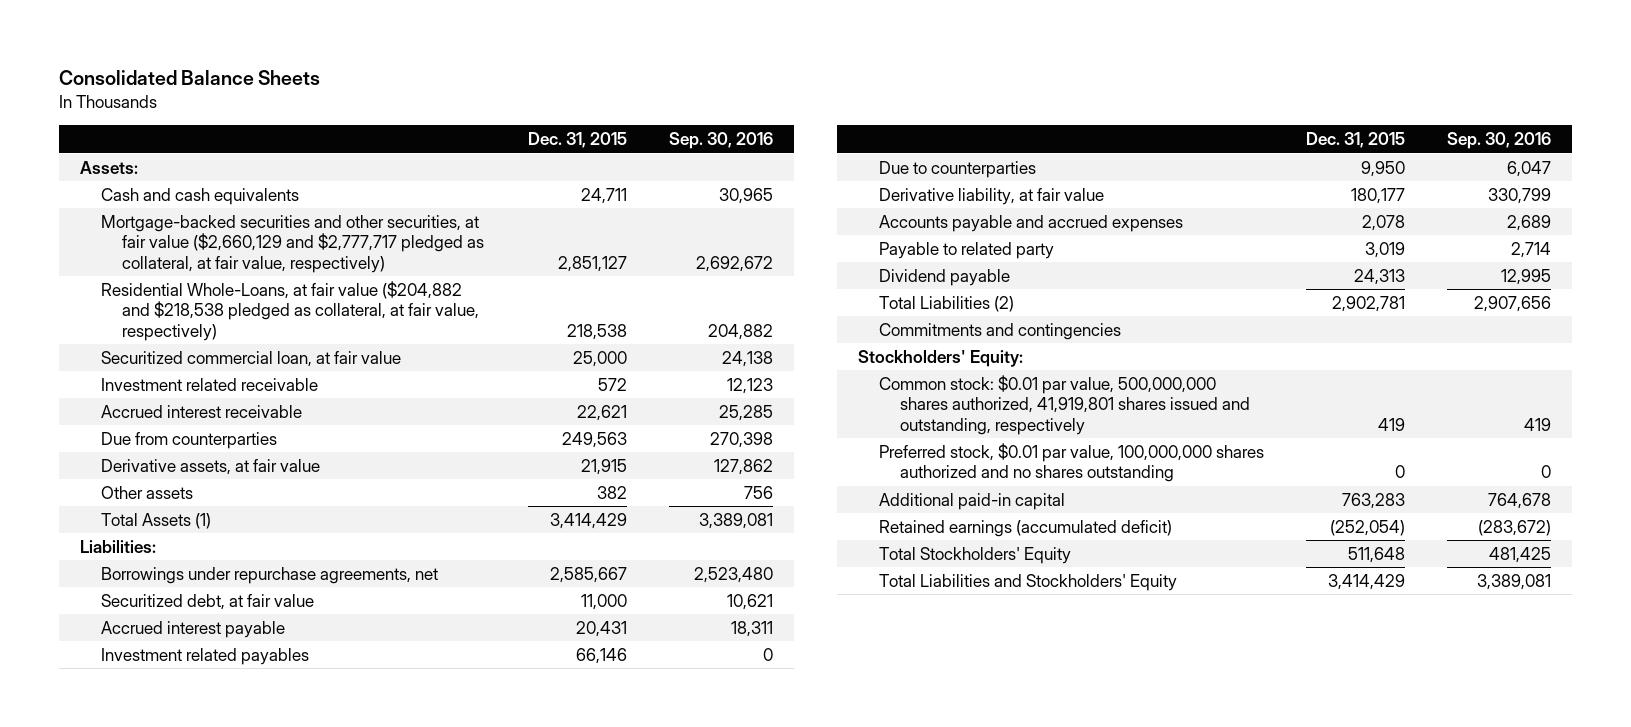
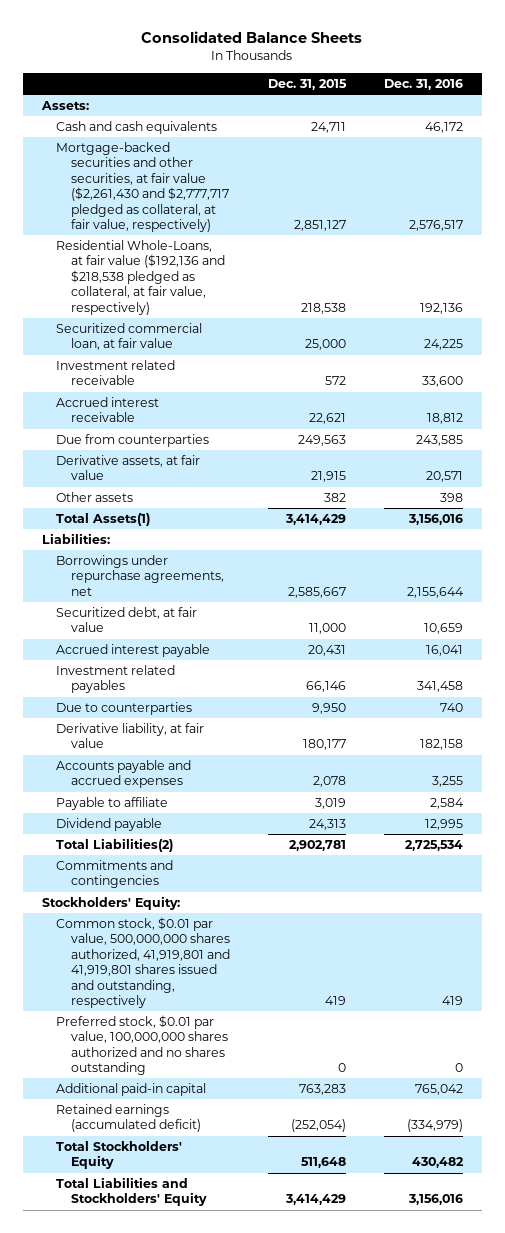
[668,132,773,150] Sep. 30, 2016 -> none
none -> [383,78,463,90] Dec. 31, 2016
[100,214,484,273] Mortgage-backed securities and other securities, at fair value ($2,660,129 and $2,777,717 pledged as collateral, at fair value, respectively) -> [56,142,229,232] Mortgage-backed securities and other securities, at fair value ($2,261,430 and $2,777,717 pledged as collateral, at fair value, respectively)
[100,280,479,341] Residential Whole-Loans, at fair value ($204,882 and $218,538 pledged as collateral, at fair value, respectively) -> [56,240,225,315] Residential Whole-Loans, at fair value ($192,136 and $218,538 pledged as collateral, at fair value, respectively)
[100,512,211,529] Total Assets (1) -> [56,513,151,527] Total Assets(1)
[878,241,1054,259] Payable to related party -> [56,797,169,811] Payable to affiliate
[878,295,1014,312] Total Liabilities (2) -> [56,838,174,853] Total Liabilities(2)
[878,374,1250,435] Common stock: $0.01 par value, 500,000,000 shares authorized, 41,919,801 shares issued and outstanding, respectively -> [56,917,230,1008] Common stock, $0.01 par value, 500,000,000 shares authorized, 41,919,801 and 41,919,801 shares issued and outstanding, respectively

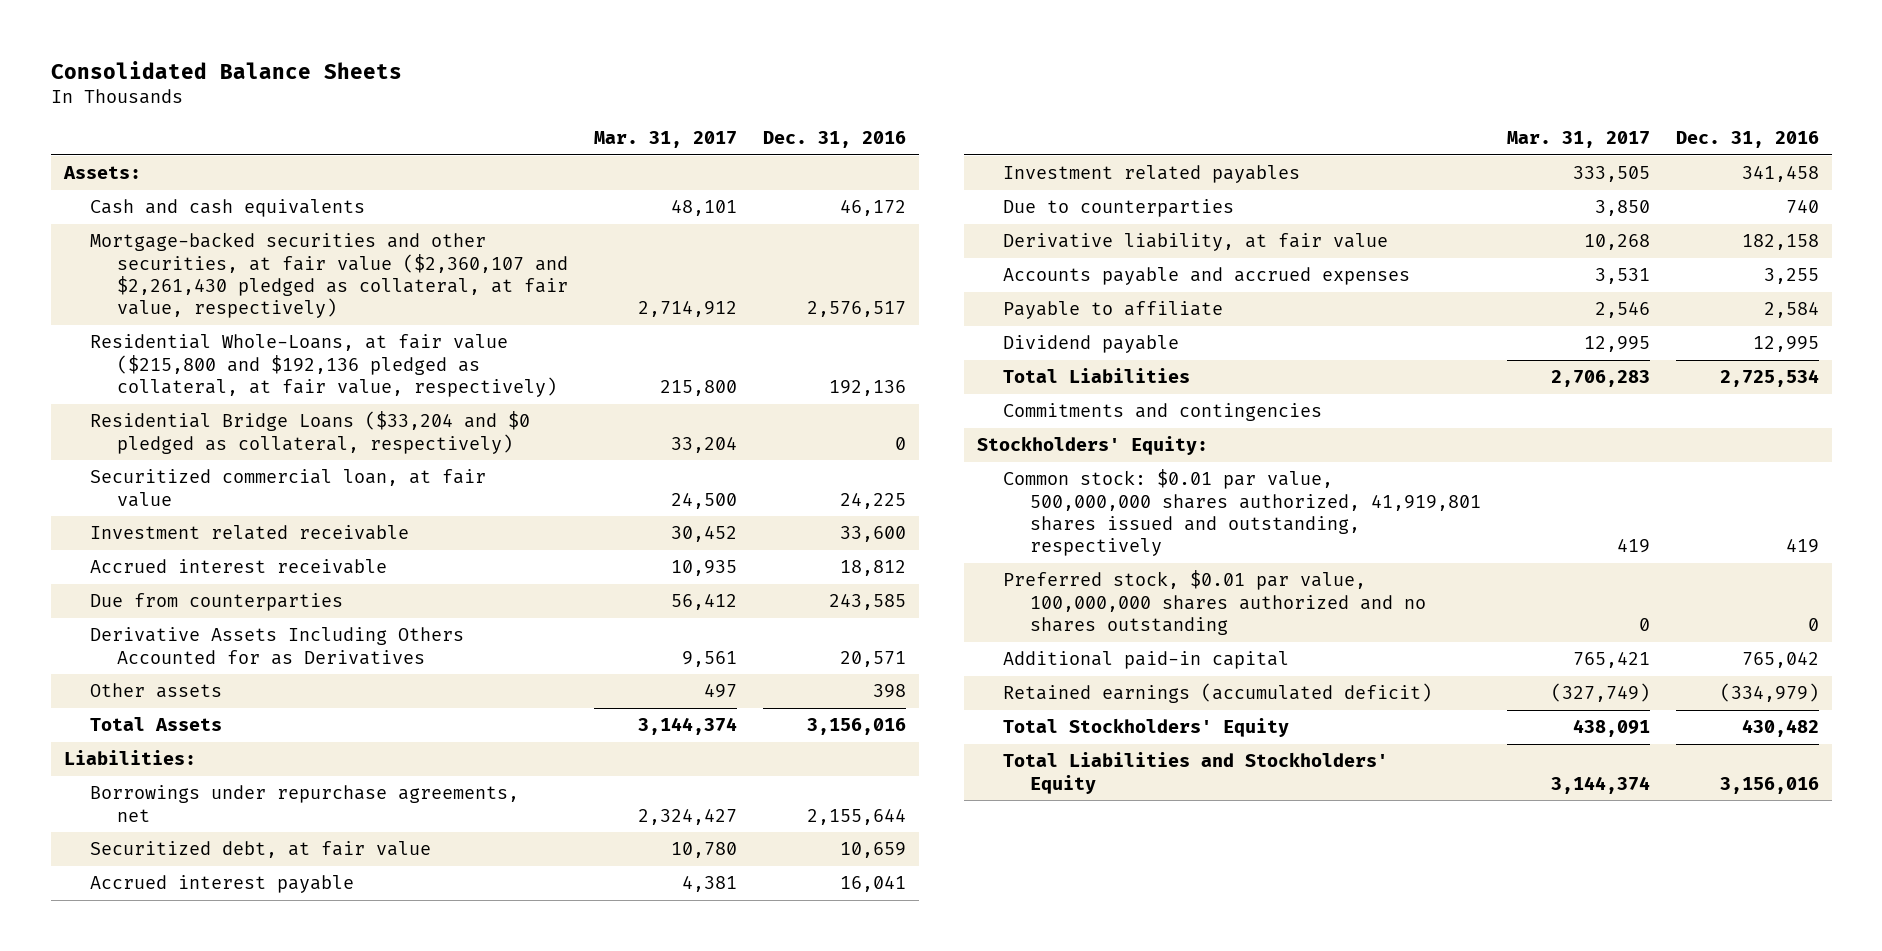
[267,78,347,90] Dec. 31, 2015 -> none
none -> [593,131,737,149] Mar. 31, 2017
[56,142,229,232] Mortgage-backed securities and other securities, at fair value ($2,261,430 and $2,777,717 pledged as collateral, at fair value, respectively) -> [90,232,569,319] Mortgage-backed securities and other securities, at fair value ($2,360,107 and $2,261,430 pledged as collateral, at fair value, respectively)
[56,240,225,315] Residential Whole-Loans, at fair value ($192,136 and $218,538 pledged as collateral, at fair value, respectively) -> [90,334,558,397] Residential Whole-Loans, at fair value ($215,800 and $192,136 pledged as collateral, at fair value, respectively)
none -> [90,411,531,454] Residential Bridge Loans ($33,204 and $0 pledged as collateral, respectively)
[56,455,201,481] Derivative assets, at fair value -> [90,627,465,665] Derivative Assets Including Others Accounted for as Derivatives
[56,513,151,527] Total Assets(1) -> [90,717,223,732] Total Assets
[56,838,174,853] Total Liabilities(2) -> [1003,368,1191,384] Total Liabilities
[56,917,230,1008] Common stock, $0.01 par value, 500,000,000 shares authorized, 41,919,801 and 41,919,801 shares issued and outstanding, respectively -> [1003,469,1482,557] Common stock: $0.01 par value, 500,000,000 shares authorized, 41,919,801 shares issued and outstanding, respectively

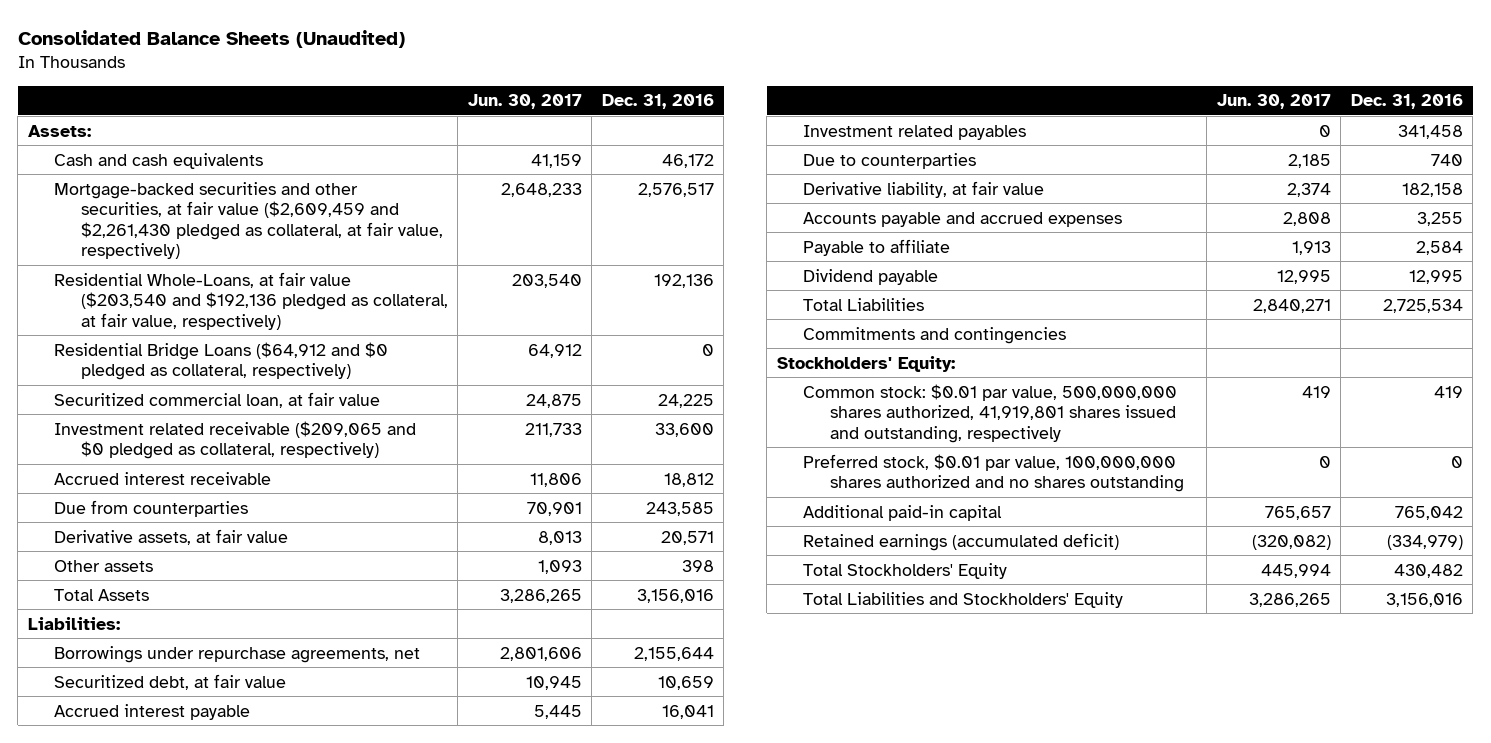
[50,60,402,79] Consolidated Balance Sheets -> [17,29,405,48] Consolidated Balance Sheets (Unaudited)
[593,131,737,149] Mar. 31, 2017 -> none
none -> [467,94,582,110] Jun. 30, 2017
[90,232,569,319] Mortgage-backed securities and other securities, at fair value ($2,360,107 and $2,261,430 pledged as collateral, at fair value, respectively) -> [54,181,444,259] Mortgage-backed securities and other securities, at fair value ($2,609,459 and $2,261,430 pledged as collateral, at fair value, respectively)
[90,334,558,397] Residential Whole-Loans, at fair value ($215,800 and $192,136 pledged as collateral, at fair value, respectively) -> [54,271,449,330] Residential Whole-Loans, at fair value ($203,540 and $192,136 pledged as collateral, at fair value, respectively)
[90,411,531,454] Residential Bridge Loans ($33,204 and $0 pledged as collateral, respectively) -> [54,341,389,381] Residential Bridge Loans ($64,912 and $0 pledged as collateral, respectively)
[90,525,410,541] Investment related receivable -> [54,420,417,460] Investment related receivable ($209,065 and $0 pledged as collateral, respectively)
[90,627,465,665] Derivative Assets Including Others Accounted for as Derivatives -> [54,528,289,545] Derivative assets, at fair value

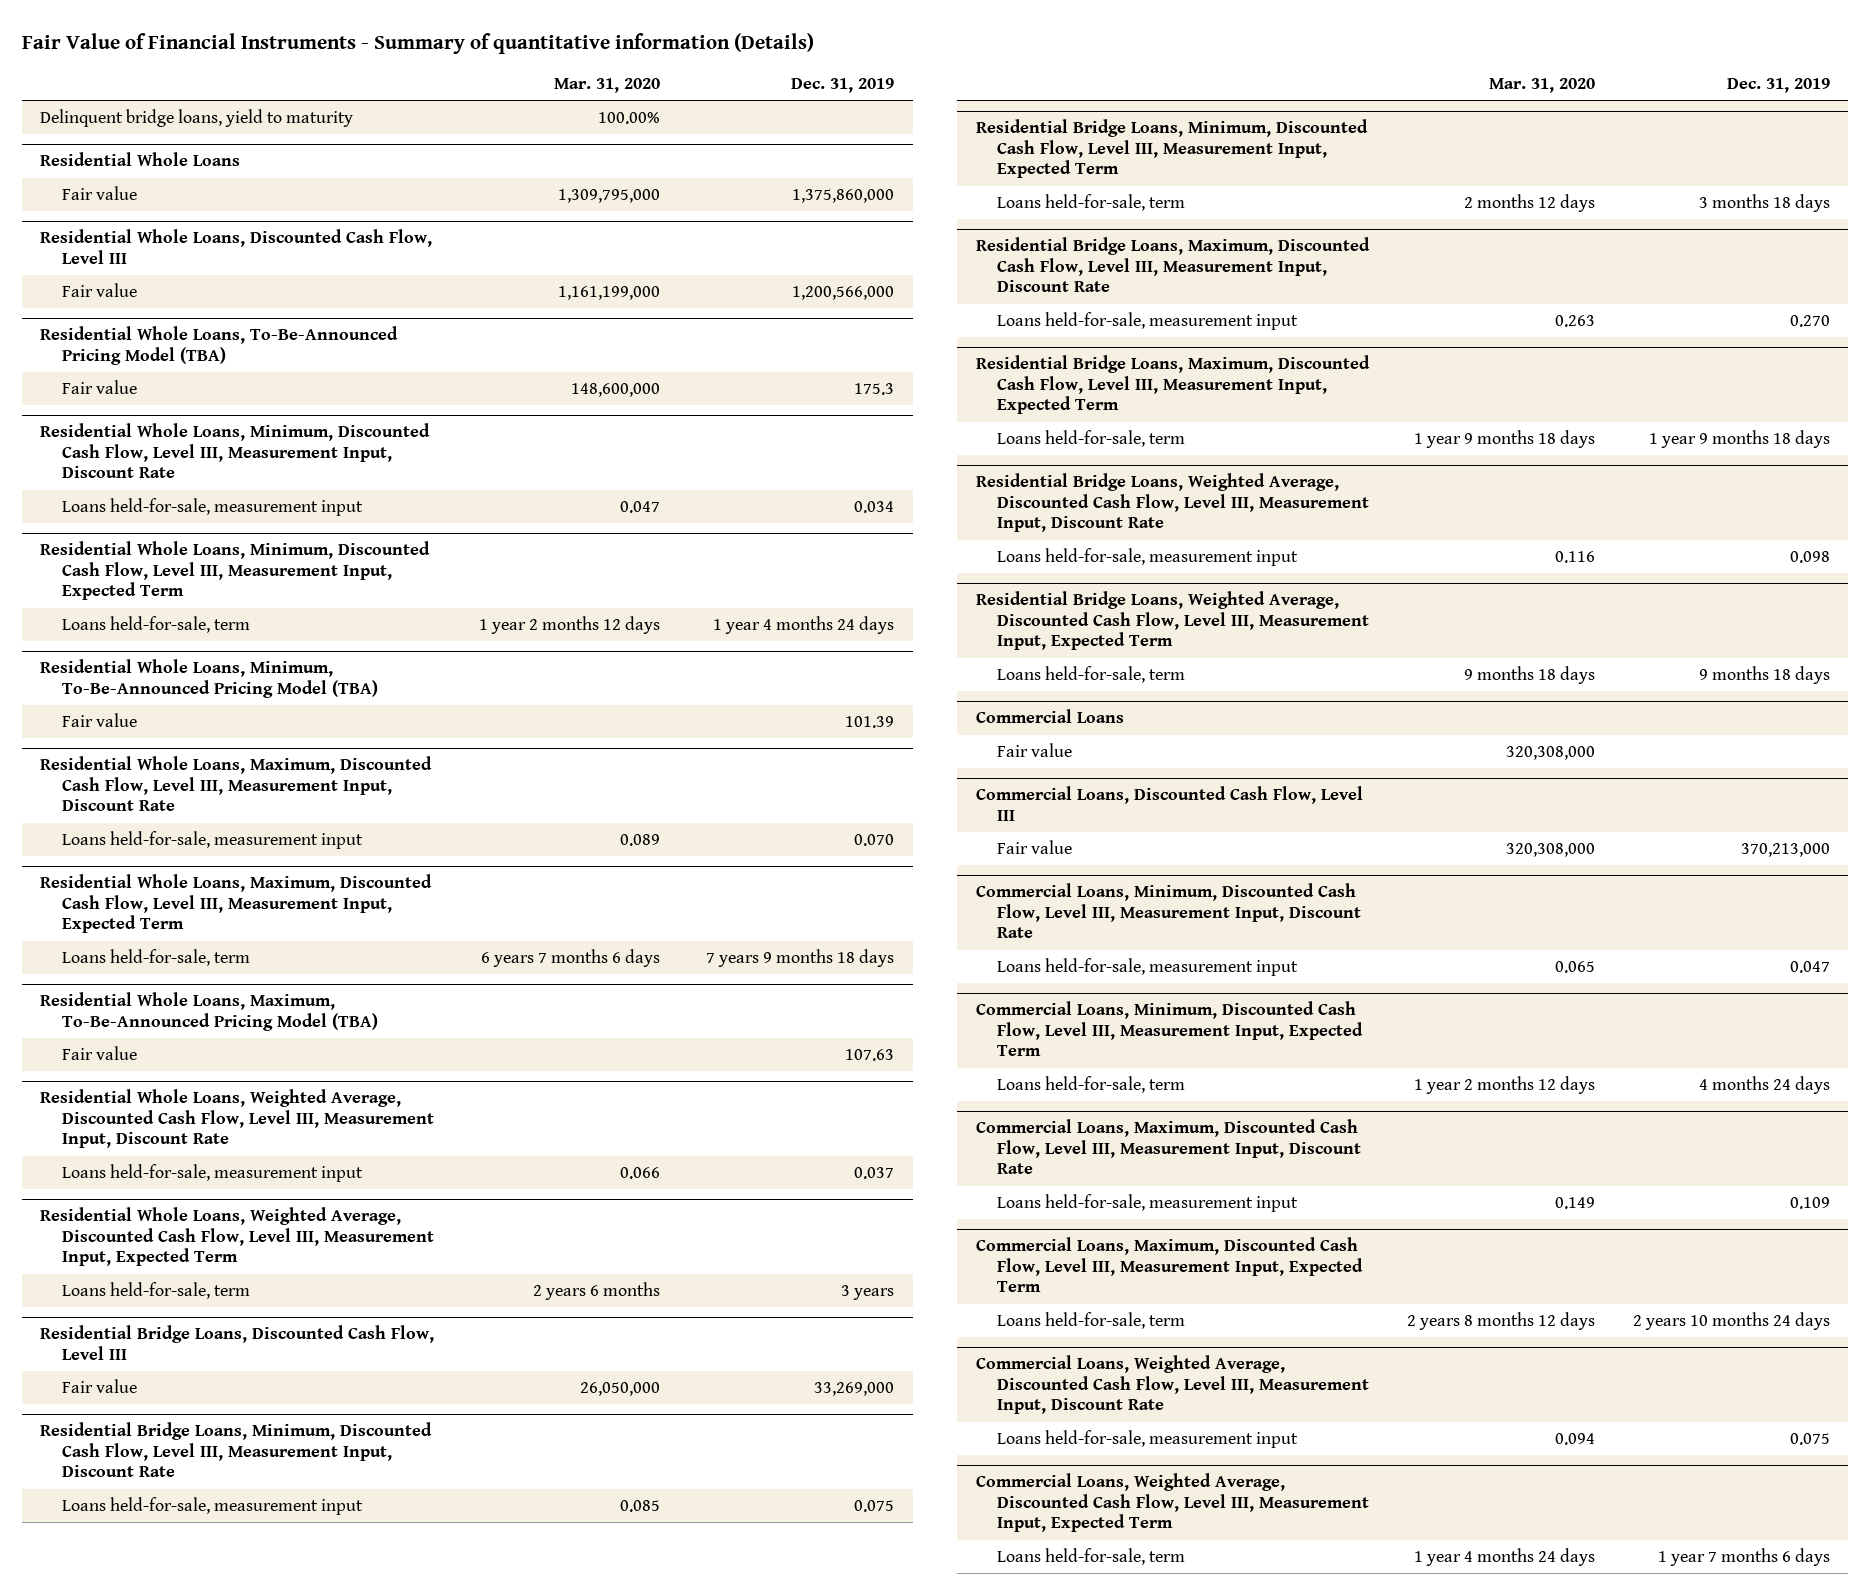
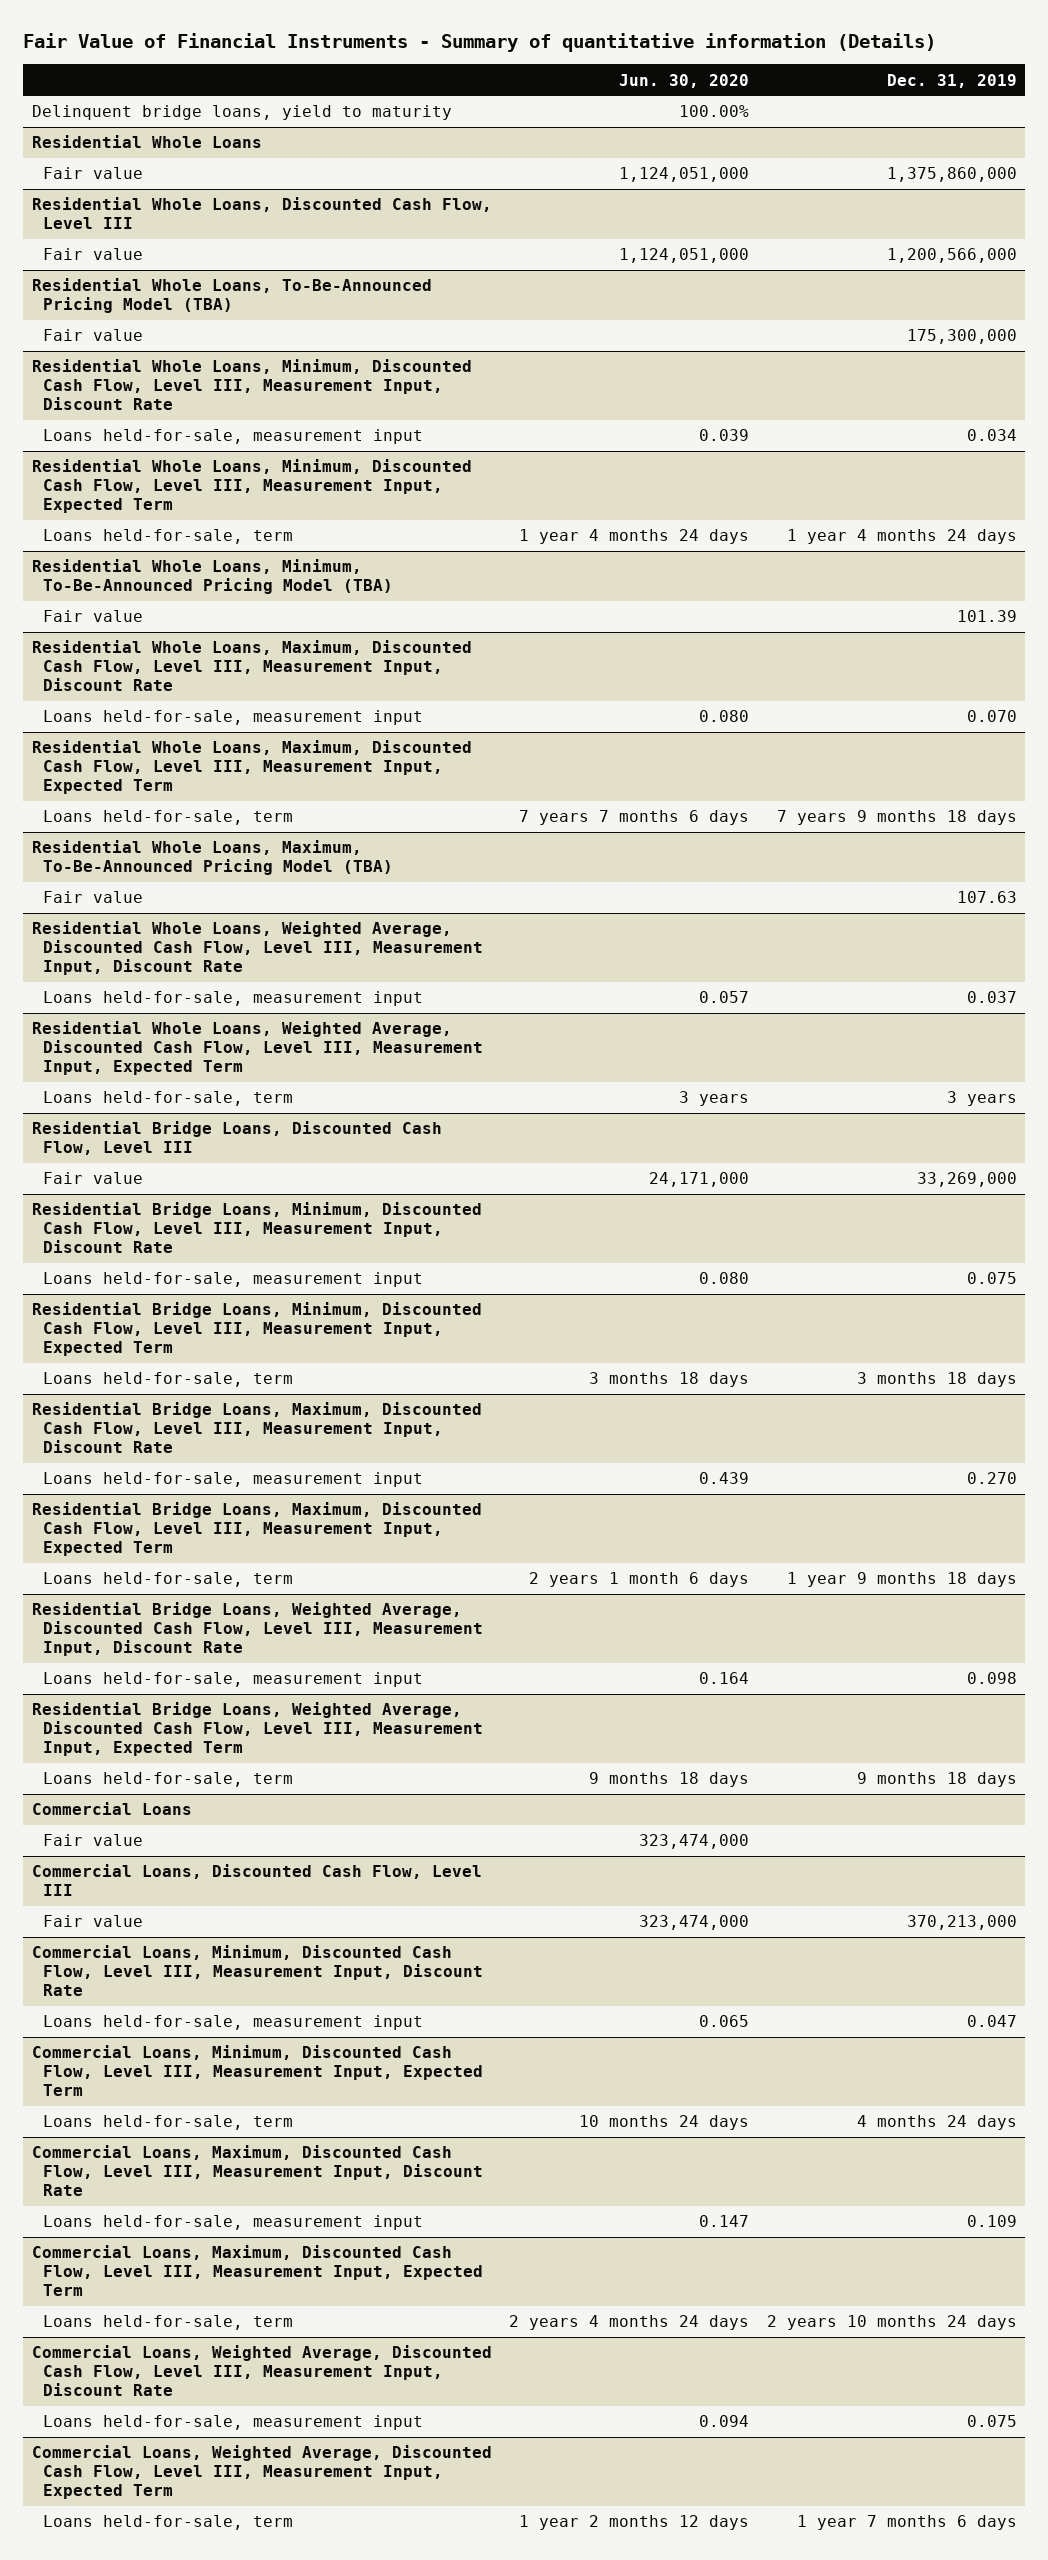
[553,77,660,93] Mar. 31, 2020 -> none
none -> [619,73,750,88] Jun. 30, 2020
[854,383,895,396] 175.3 -> [906,329,1017,345] 175,300,000

